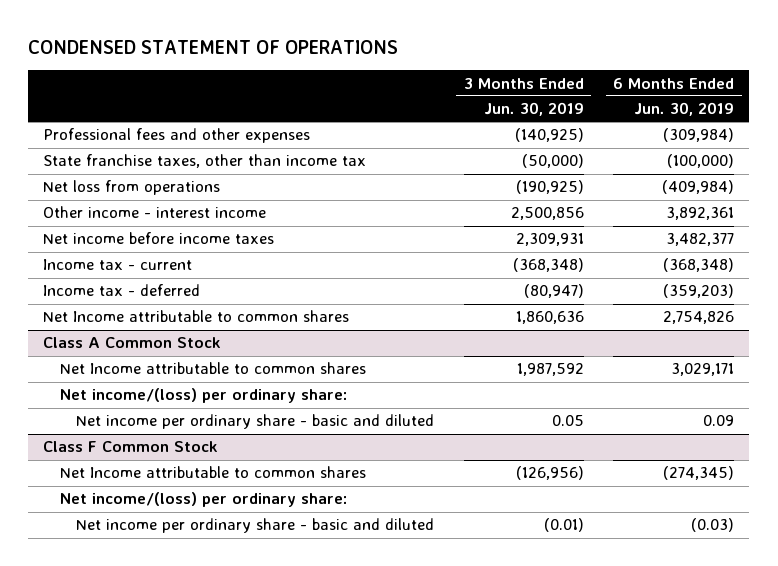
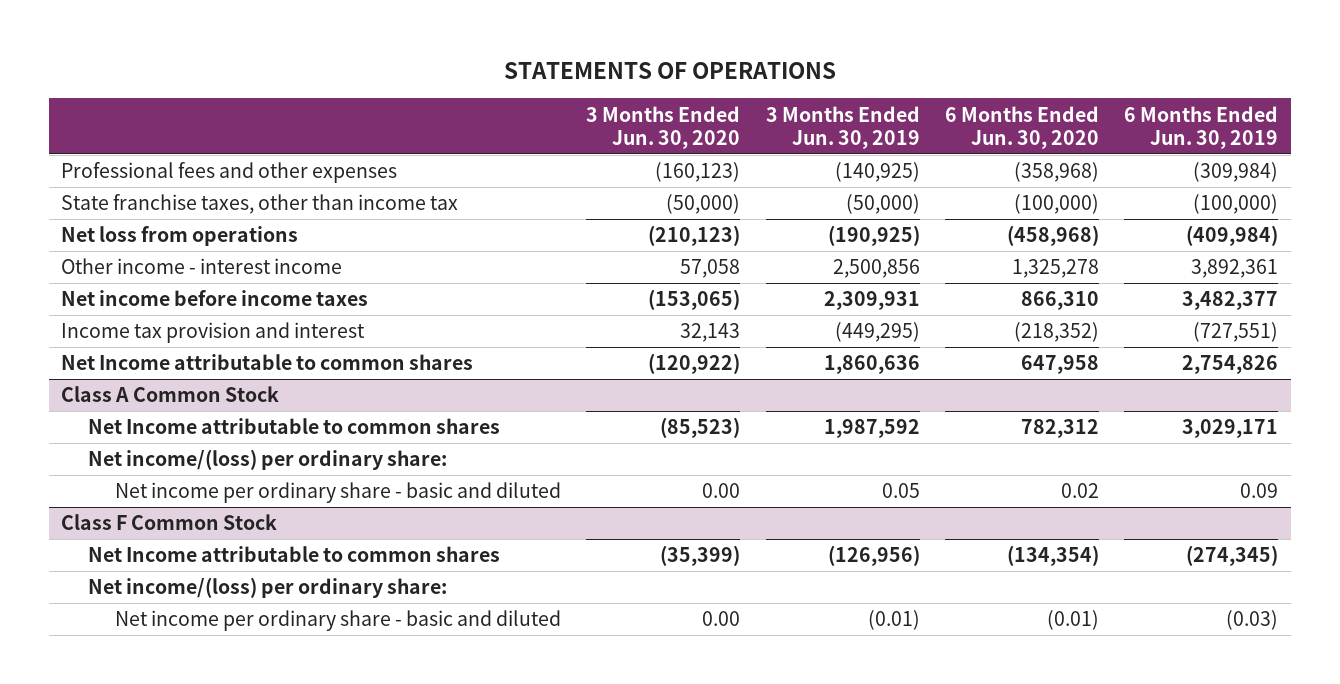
[28,39,399,54] CONDENSED STATEMENT OF OPERATIONS -> [503,61,836,79] STATEMENTS OF OPERATIONS
none -> [586,105,741,149] 3 Months Ended Jun. 30, 2020
none -> [945,105,1100,149] 6 Months Ended Jun. 30, 2020
[43,259,193,271] Income tax - current -> none
[43,284,201,297] Income tax - deferred -> none
none -> [61,322,366,344] Income tax provision and interest

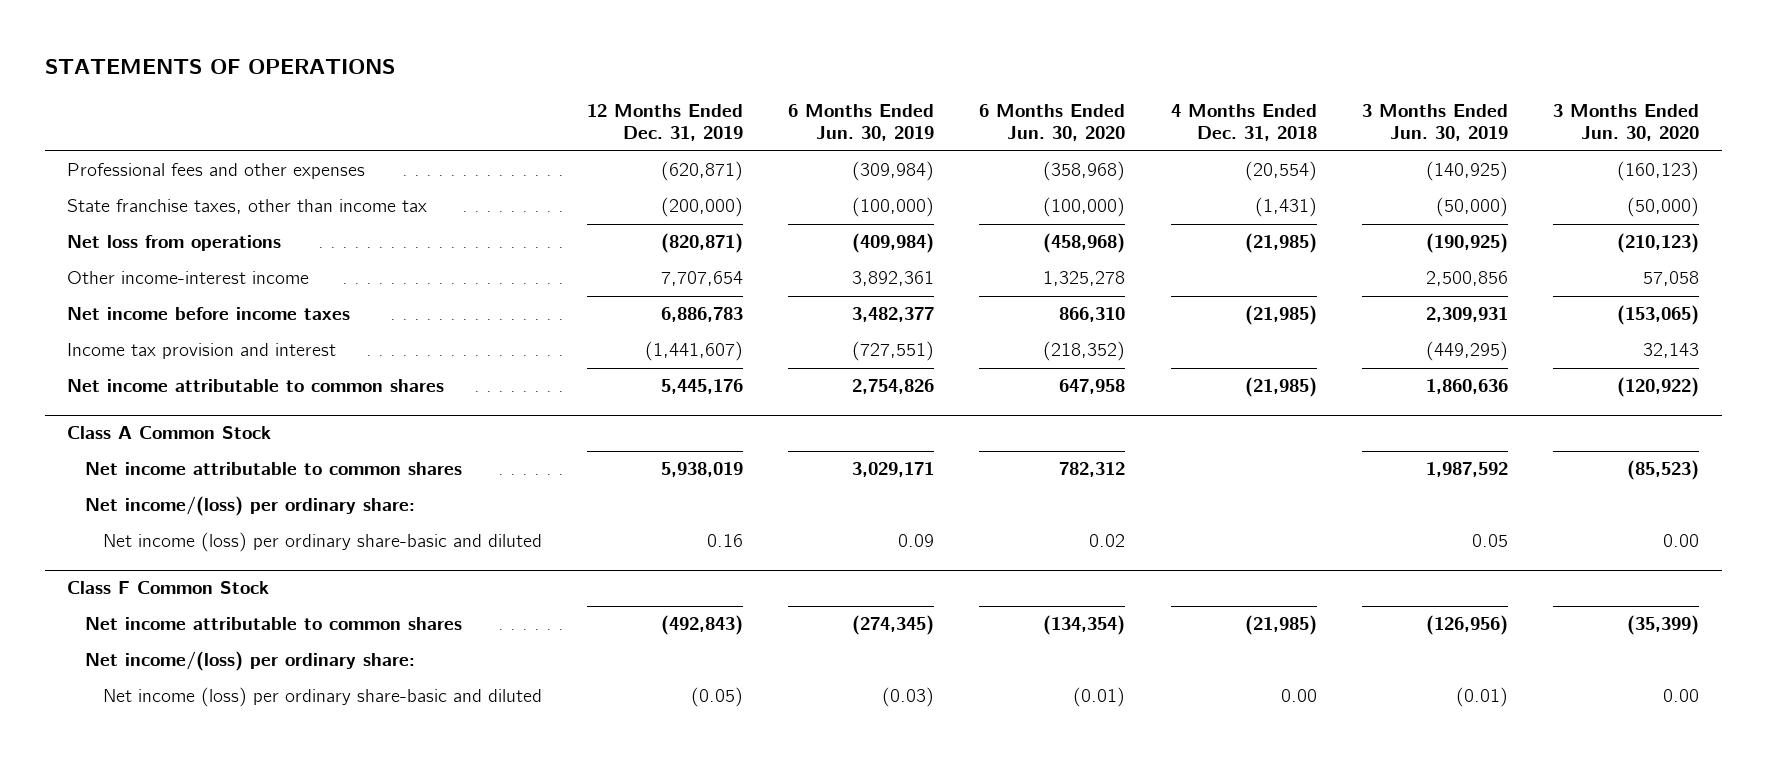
none -> [586,104,743,142] 12 Months Ended Dec. 31, 2019
none -> [1170,104,1317,142] 4 Months Ended Dec. 31, 2018
[61,258,343,275] Other income - interest income -> [67,271,310,285] Other income-interest income
[61,354,474,371] Net Income attributable to common shares -> [67,379,445,393] Net income attributable to common shares
[88,418,501,435] Net Income attributable to common shares -> [84,462,462,476] Net income attributable to common shares
[115,482,562,504] Net income per ordinary share - basic and diluted -> [102,532,542,553] Net income (loss) per ordinary share-basic and diluted
[88,546,501,563] Net Income attributable to common shares -> [84,617,462,631] Net income attributable to common shares
[115,610,562,632] Net income per ordinary share - basic and diluted -> [102,687,542,708] Net income (loss) per ordinary share-basic and diluted

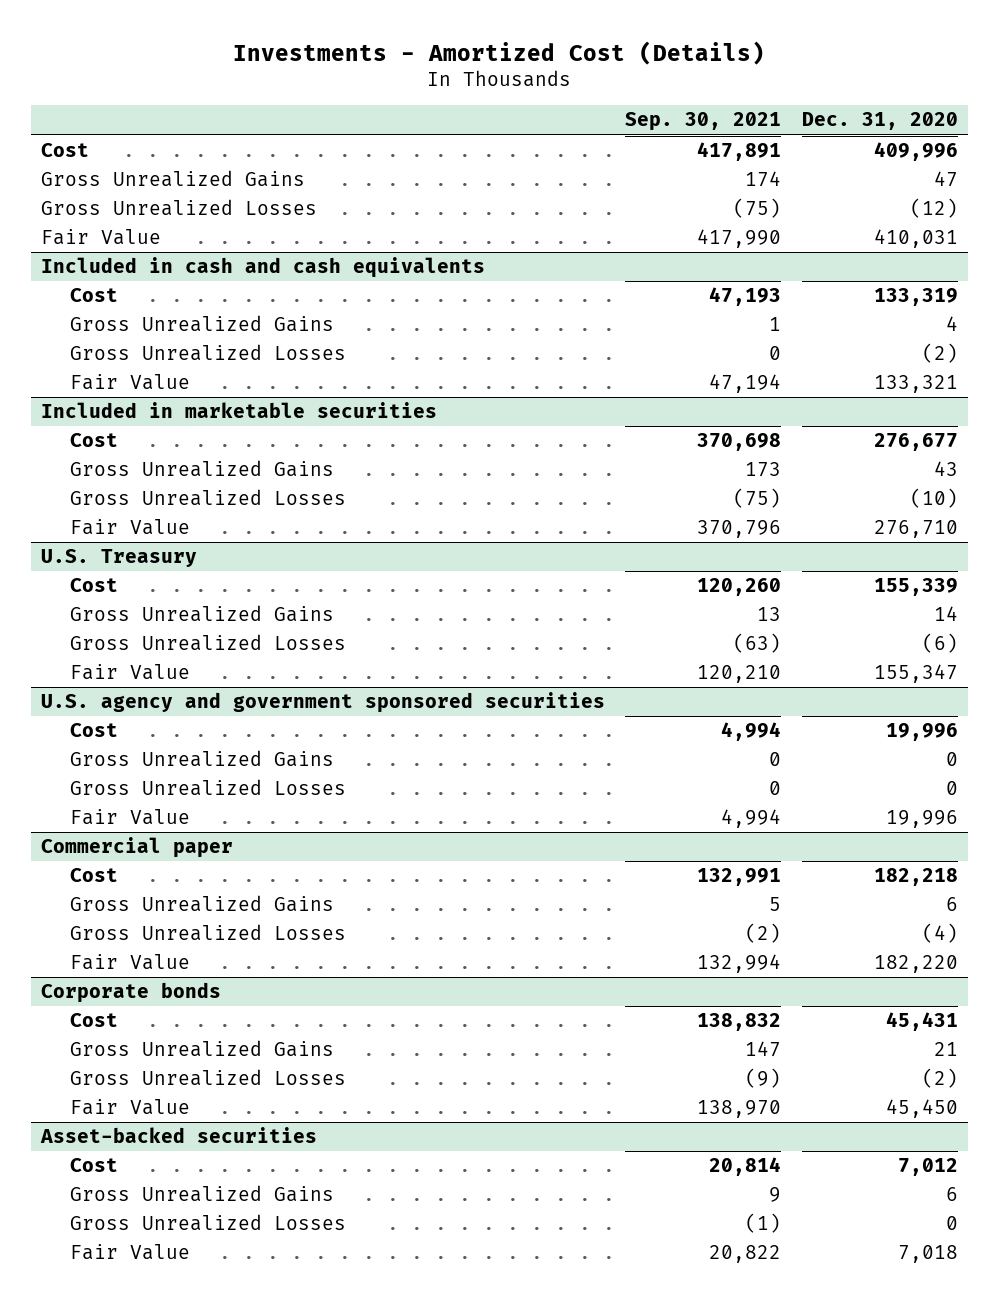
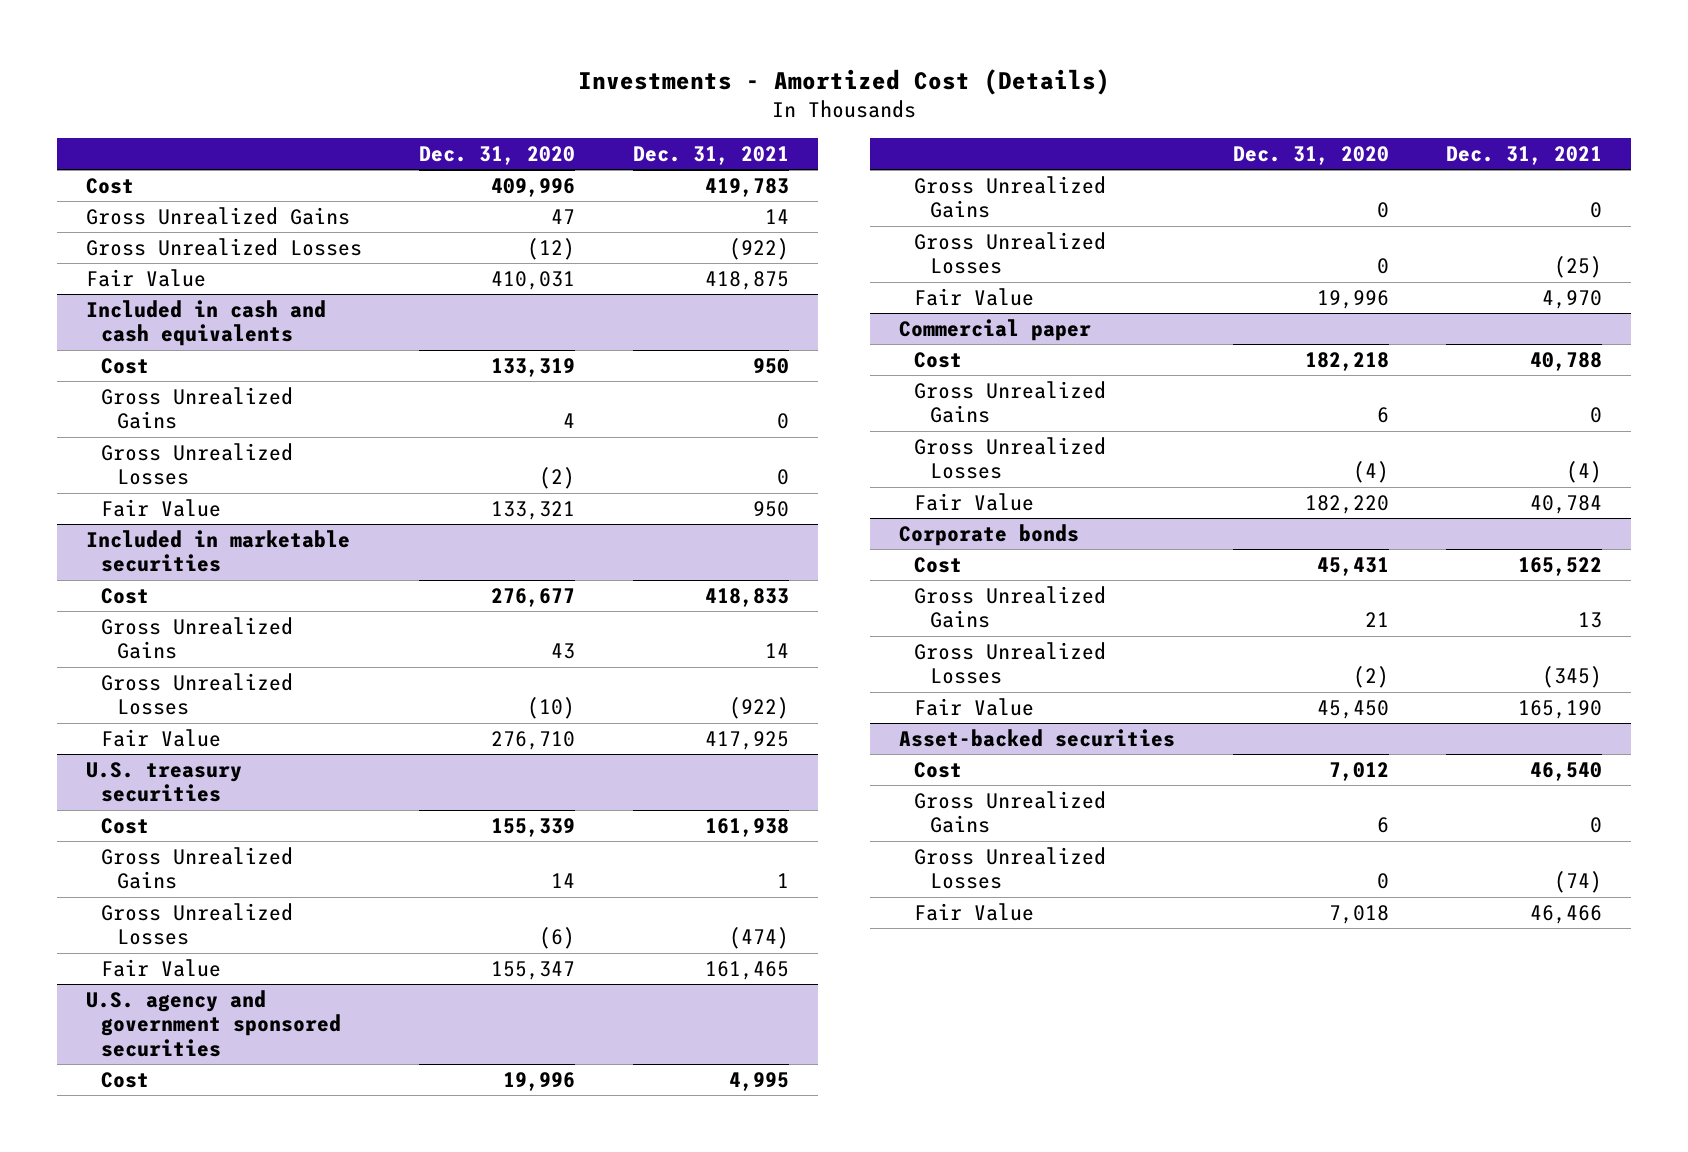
[625,112,782,132] Sep. 30, 2021 -> none
none -> [633,145,790,165] Dec. 31, 2021
[41,549,198,568] U.S. Treasury -> [85,761,242,803] U.S. treasury securities

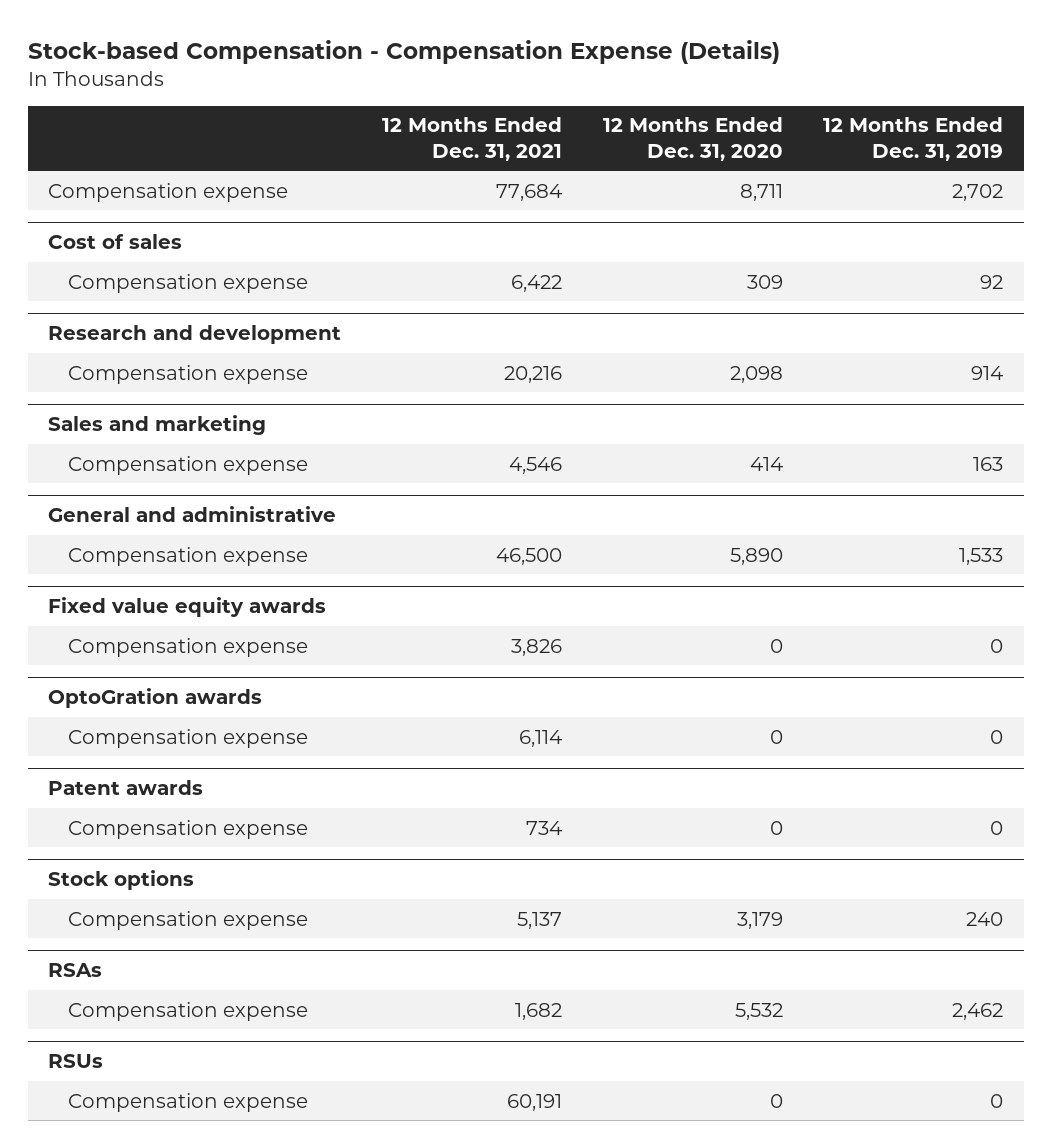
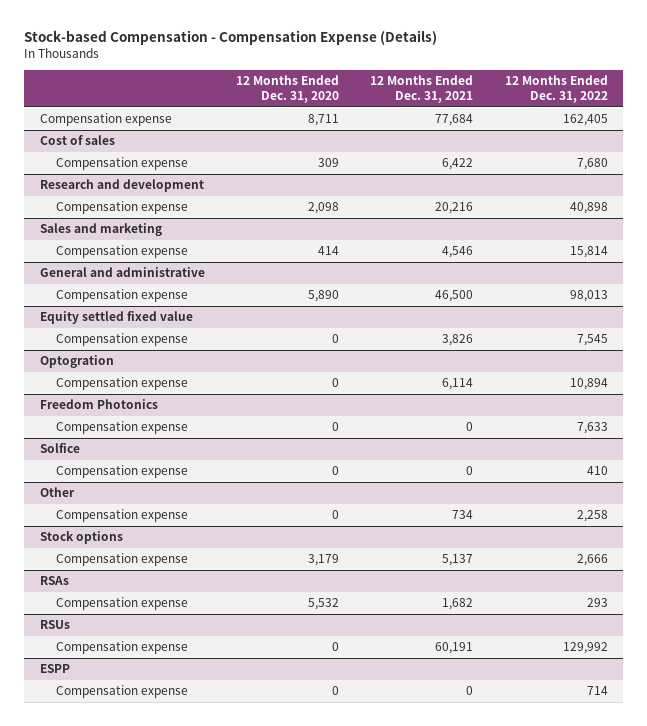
[823,117,1004,161] 12 Months Ended Dec. 31, 2019 -> none
none -> [504,75,608,103] 12 Months Ended Dec. 31, 2022
[48,597,327,618] Fixed value equity awards -> [39,311,193,325] Equity settled fixed value
[48,688,263,709] OptoGration awards -> [39,355,114,369] Optogration
[48,780,204,796] Patent awards -> none
none -> [39,399,158,410] Freedom Photonics
none -> [56,421,189,435] Compensation expense
none -> [39,443,80,454] Solfice
none -> [56,465,189,479] Compensation expense
none -> [39,487,75,498] Other
none -> [39,664,70,674] ESPP
none -> [56,685,189,699] Compensation expense

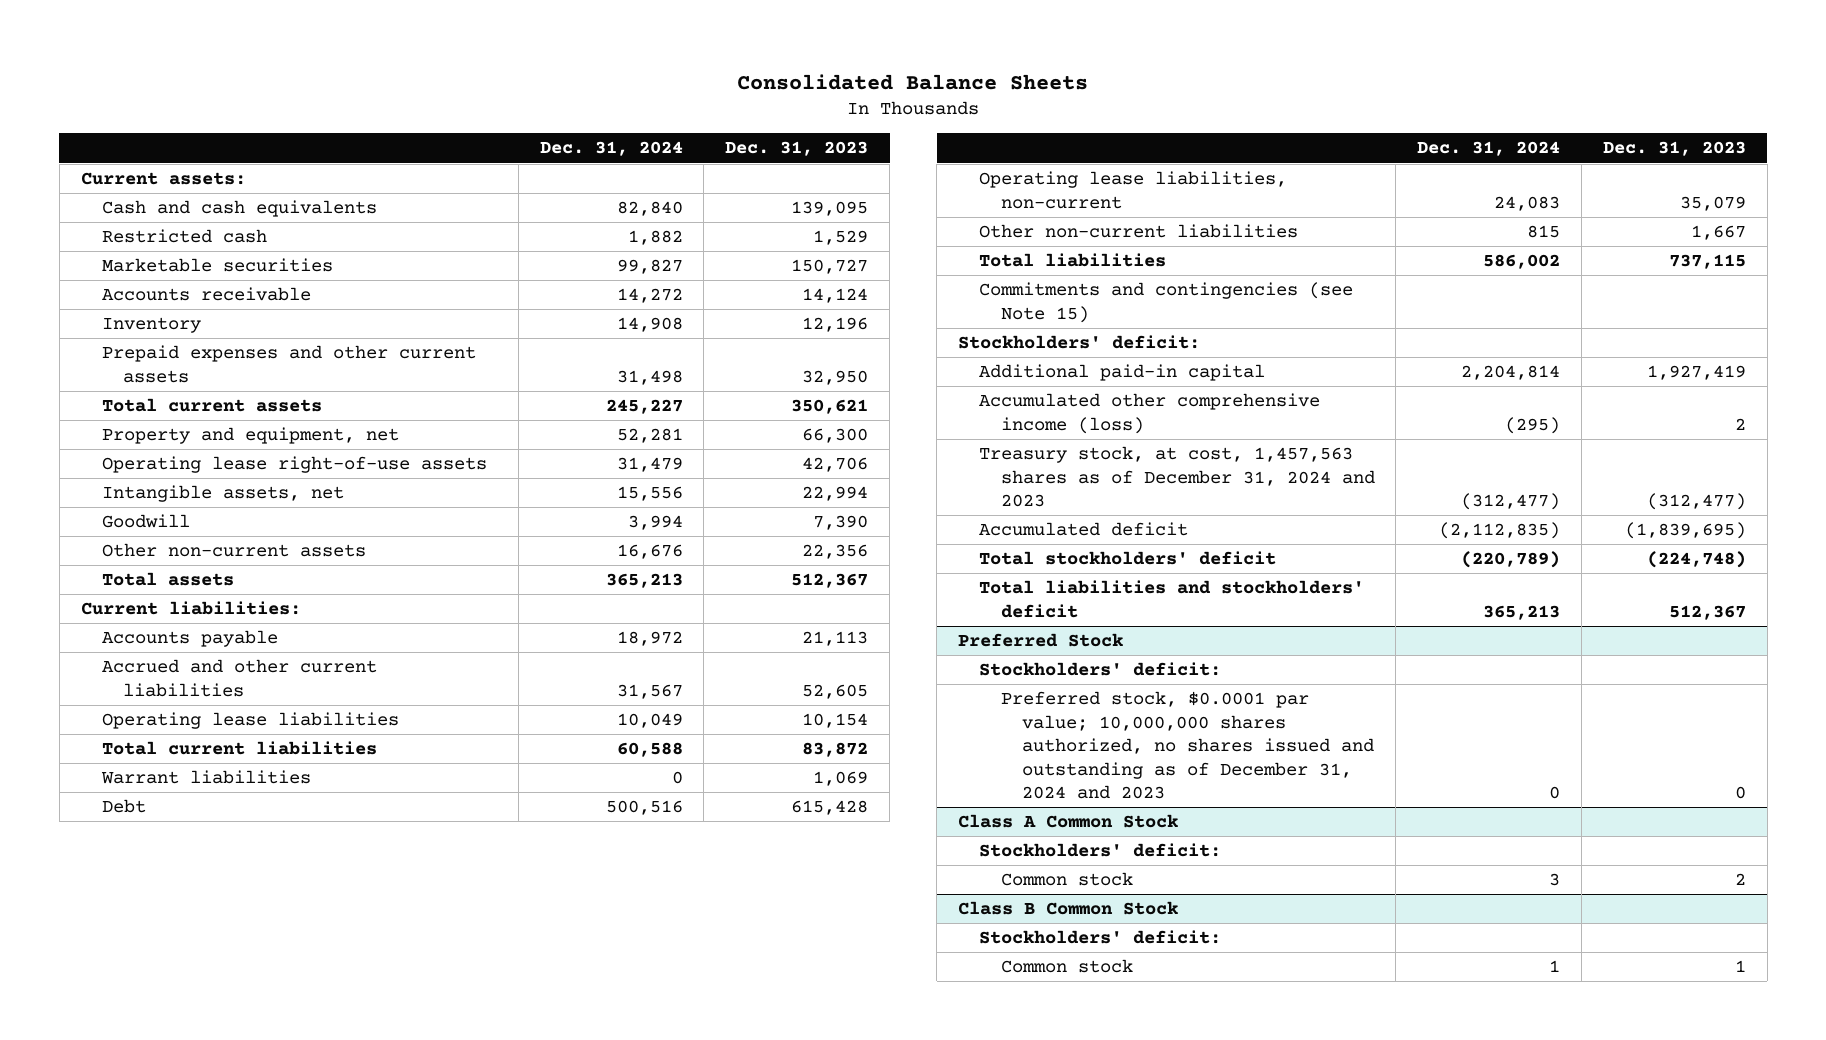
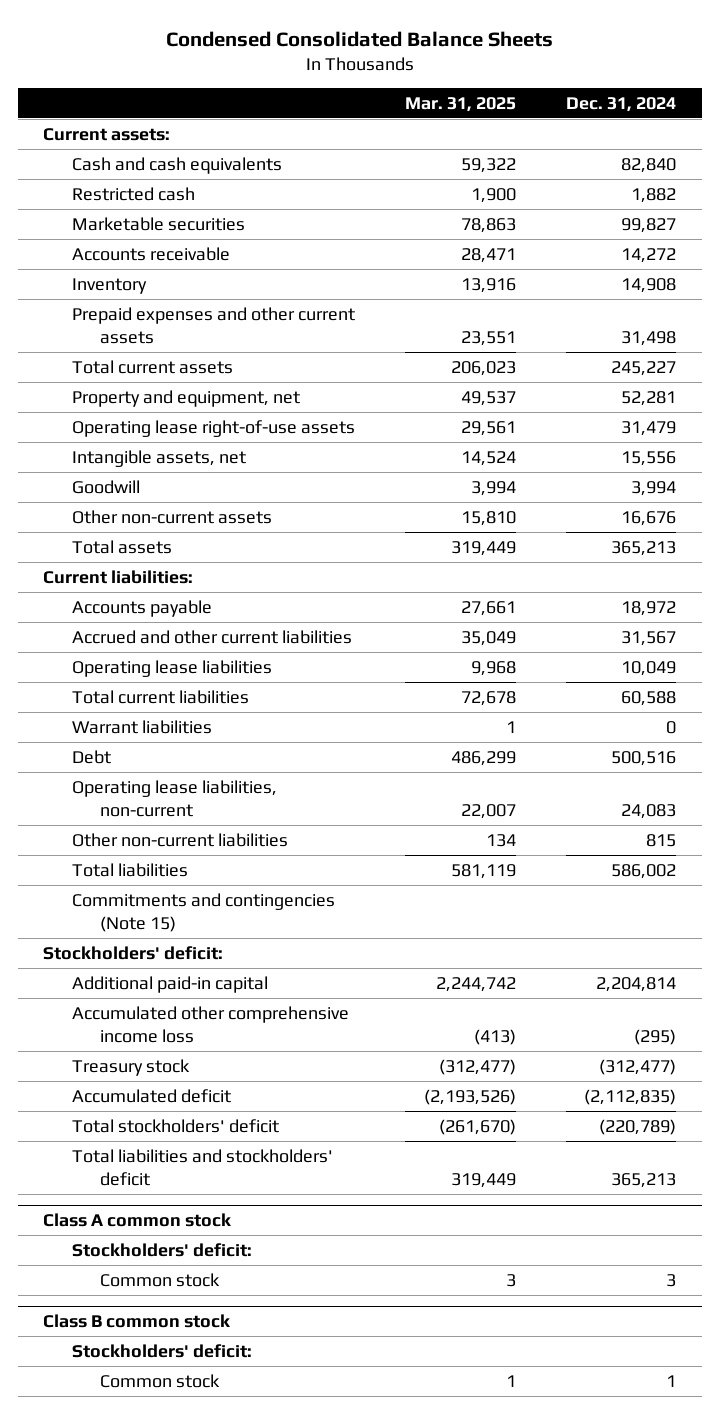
[737,73,1089,90] Consolidated Balance Sheets -> [165,30,553,47] Condensed Consolidated Balance Sheets
[725,141,869,157] Dec. 31, 2023 -> none
none -> [405,96,517,112] Mar. 31, 2025
[979,282,1354,323] Commitments and contingencies (see Note 15) -> [71,892,335,933] Commitments and contingencies (Note 15)
[979,393,1321,434] Accumulated other comprehensive income (loss) -> [71,1005,349,1044] Accumulated other comprehensive income loss
[979,446,1375,508] Treasury stock, at cost, 1,457,563 shares as of December 31, 2024 and 2023 -> [71,1058,190,1076] Treasury stock
[958,633,1124,648] Preferred Stock -> none
[979,662,1222,677] Stockholders' deficit: -> none
[1000,691,1374,800] Preferred stock, $0.0001 par value; 10,000,000 shares authorized, no shares issued and outstanding as of December 31, 2024 and 2023 -> none
[958,814,1179,829] Class A Common Stock -> [43,1213,232,1228] Class A common stock
[958,901,1179,916] Class B Common Stock -> [43,1314,231,1329] Class B common stock

